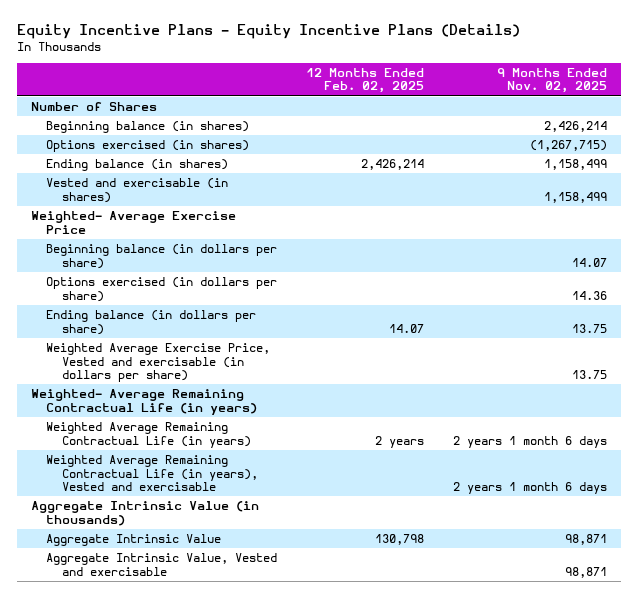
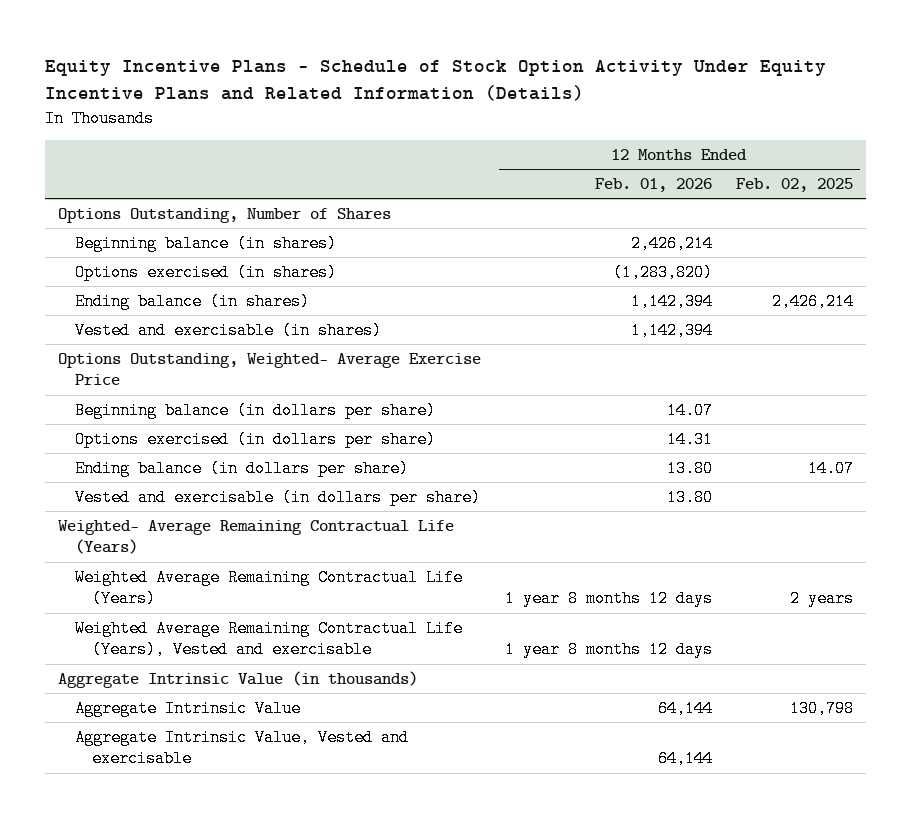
[16,24,520,40] Equity Incentive Plans - Equity Incentive Plans (Details) -> [45,60,827,102] Equity Incentive Plans - Schedule of Stock Option Activity Under Equity Incentive Plans and Related Information (Details)
[497,67,608,94] 9 Months Ended Nov. 02, 2025 -> none
none -> [595,178,713,193] Feb. 01, 2026
[31,102,158,112] Number of Shares -> [57,207,391,223] Options Outstanding, Number of Shares
[31,211,237,234] Weighted- Average Exercise Price -> [57,352,481,386] Options Outstanding, Weighted- Average Exercise Price
[46,343,271,383] Weighted Average Exercise Price, Vested and exercisable (in dollars per share) -> [74,488,481,506] Vested and exercisable (in dollars per share)
[31,389,258,415] Weighted- Average Remaining Contractual Life (in years) -> [57,519,454,555] Weighted- Average Remaining Contractual Life (Years)
[46,422,251,448] Weighted Average Remaining Contractual Life (in years) -> [74,568,463,608] Weighted Average Remaining Contractual Life (Years)
[46,455,258,492] Weighted Average Remaining Contractual Life (in years), Vested and exercisable -> [74,619,463,659] Weighted Average Remaining Contractual Life (Years), Vested and exercisable

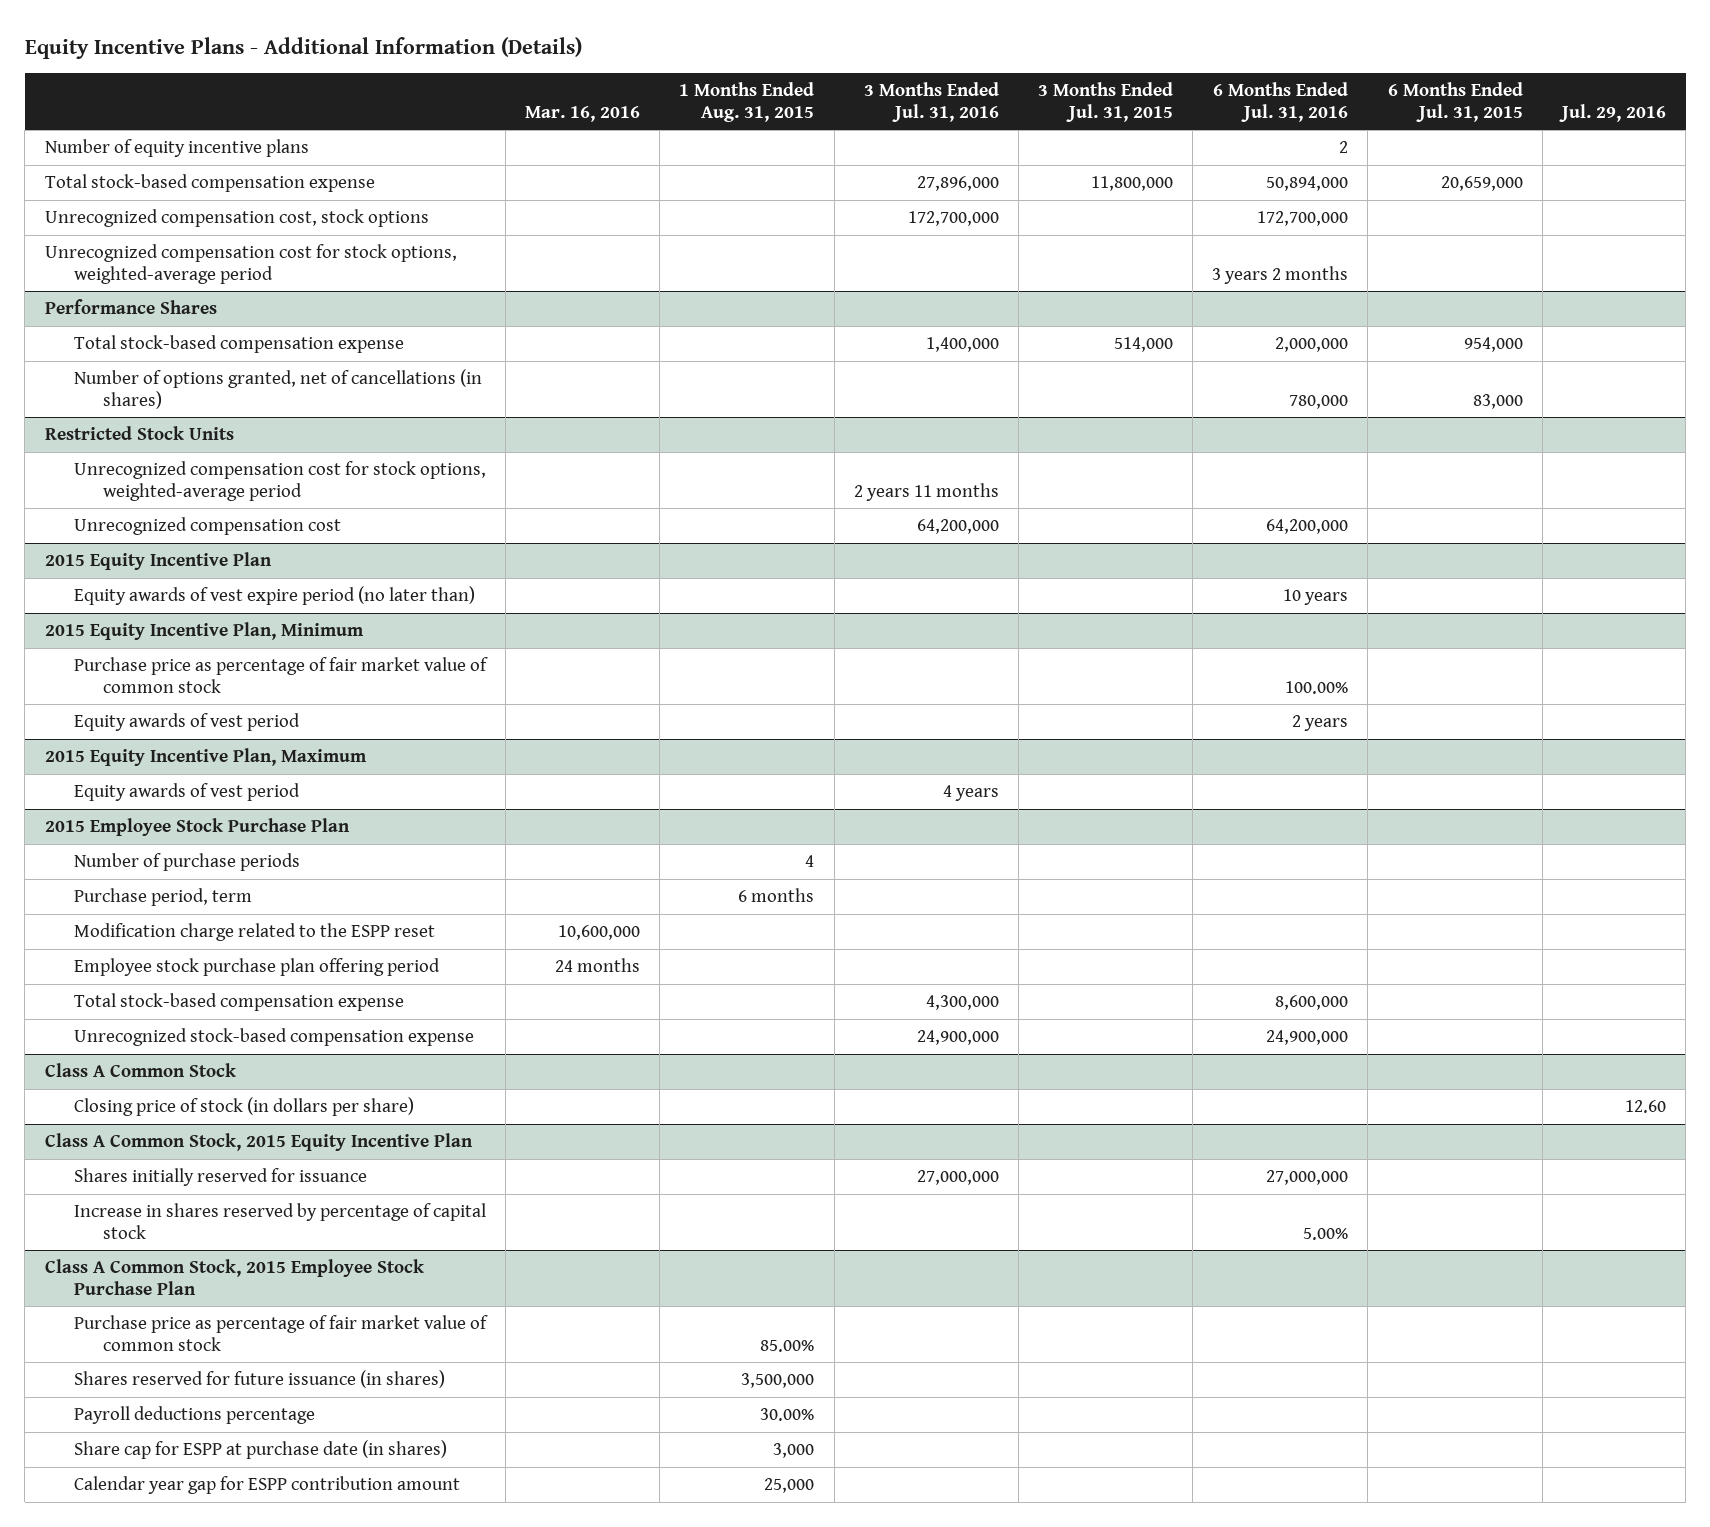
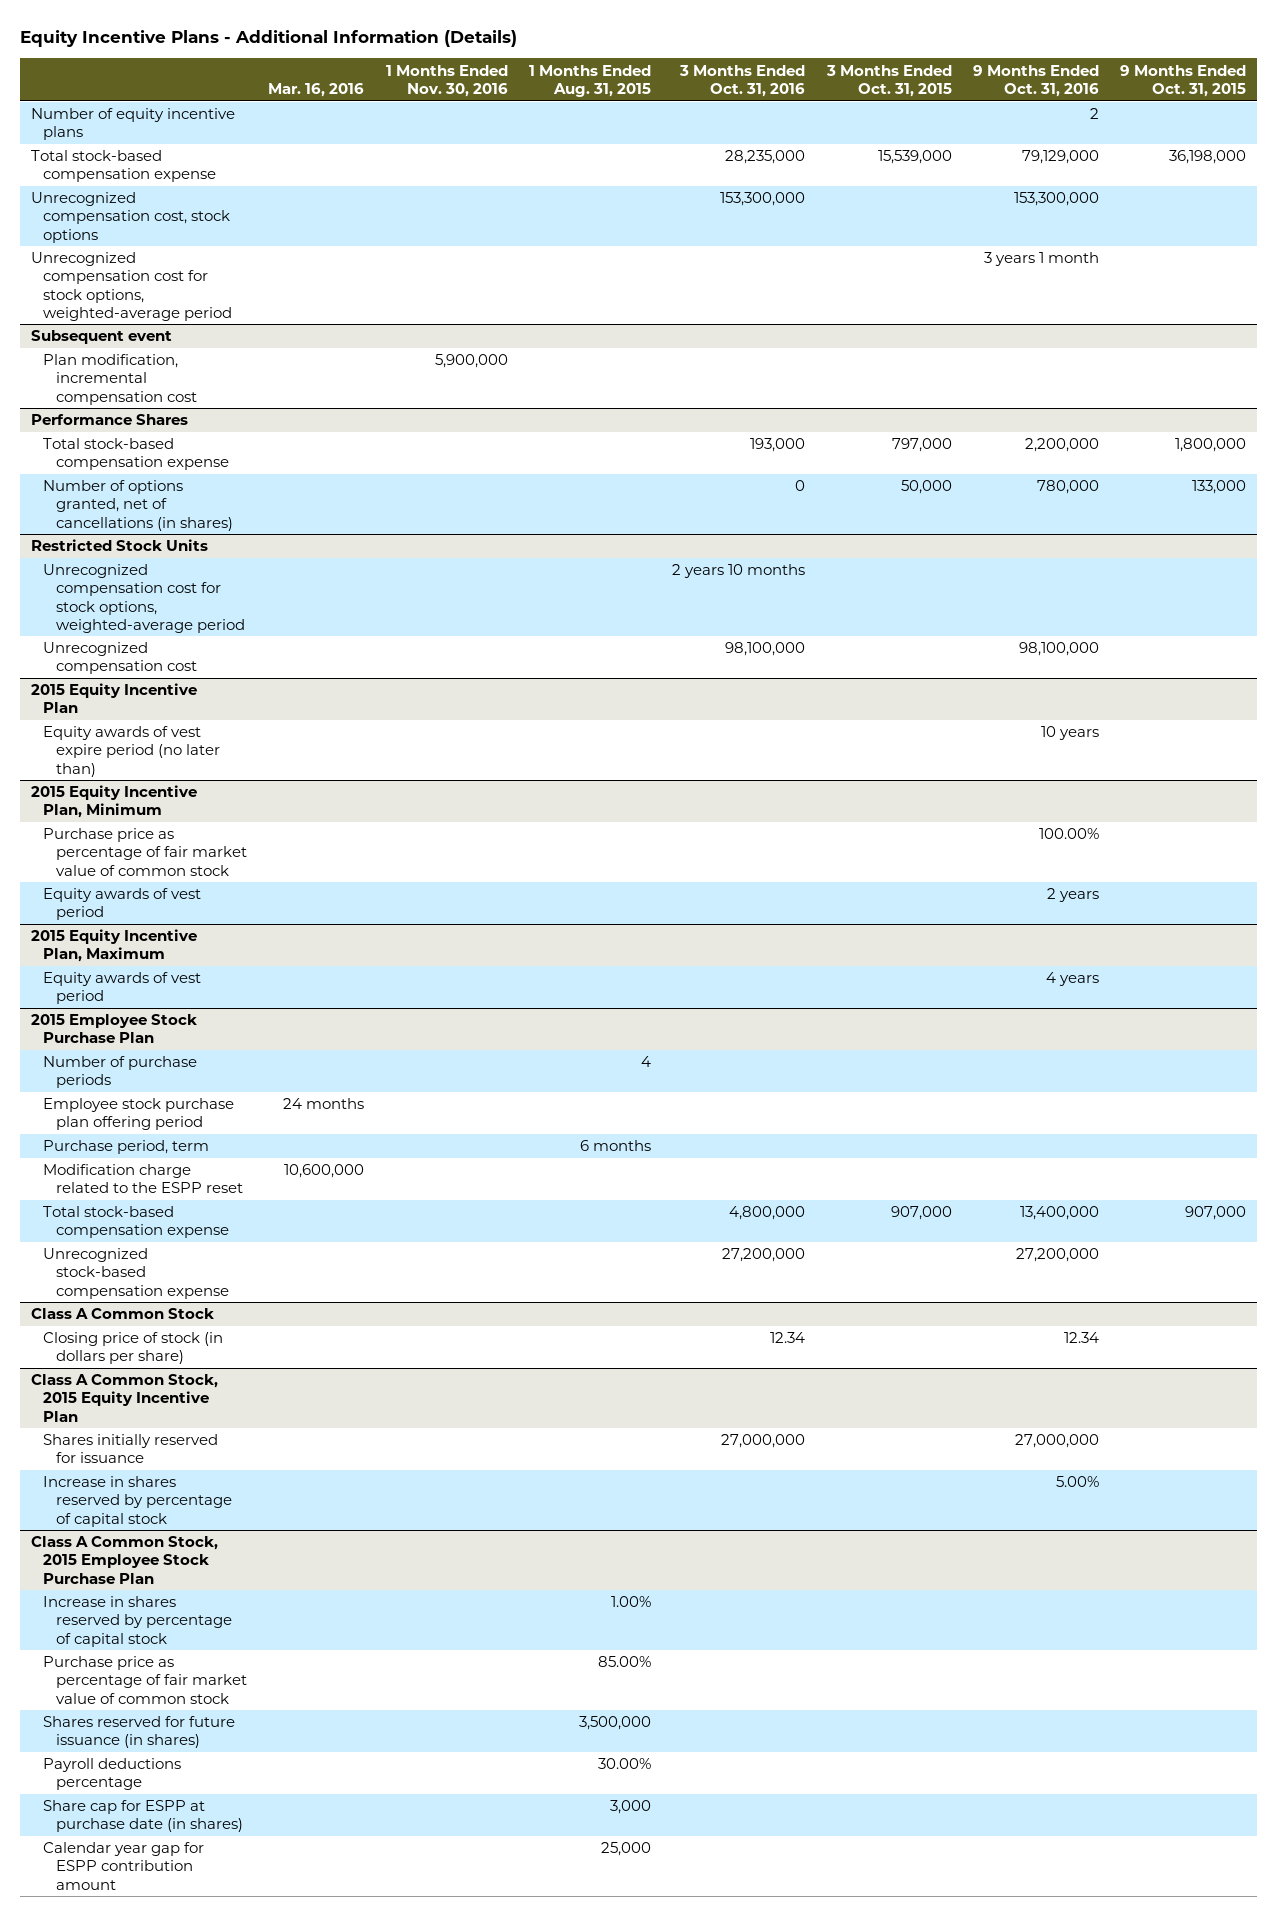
[863,82,999,123] 3 Months Ended Jul. 31, 2016 -> none
[1038,82,1174,123] 3 Months Ended Jul. 31, 2015 -> none
[1213,82,1349,123] 6 Months Ended Jul. 31, 2016 -> none
[1387,82,1523,123] 6 Months Ended Jul. 31, 2015 -> none
[1558,104,1666,123] Jul. 29, 2016 -> none
none -> [385,64,508,97] 1 Months Ended Nov. 30, 2016
none -> [679,64,806,97] 3 Months Ended Oct. 31, 2016
none -> [825,64,952,97] 3 Months Ended Oct. 31, 2015
none -> [973,64,1100,97] 9 Months Ended Oct. 31, 2016
none -> [1120,64,1247,97] 9 Months Ended Oct. 31, 2015
none -> [30,330,172,345] Subsequent event
none -> [43,354,198,405] Plan modification, incremental compensation cost
[73,958,440,977] Employee stock purchase plan offering period -> [43,1098,235,1131] Employee stock purchase plan offering period
none -> [43,1596,233,1647] Increase in shares reserved by percentage of capital stock

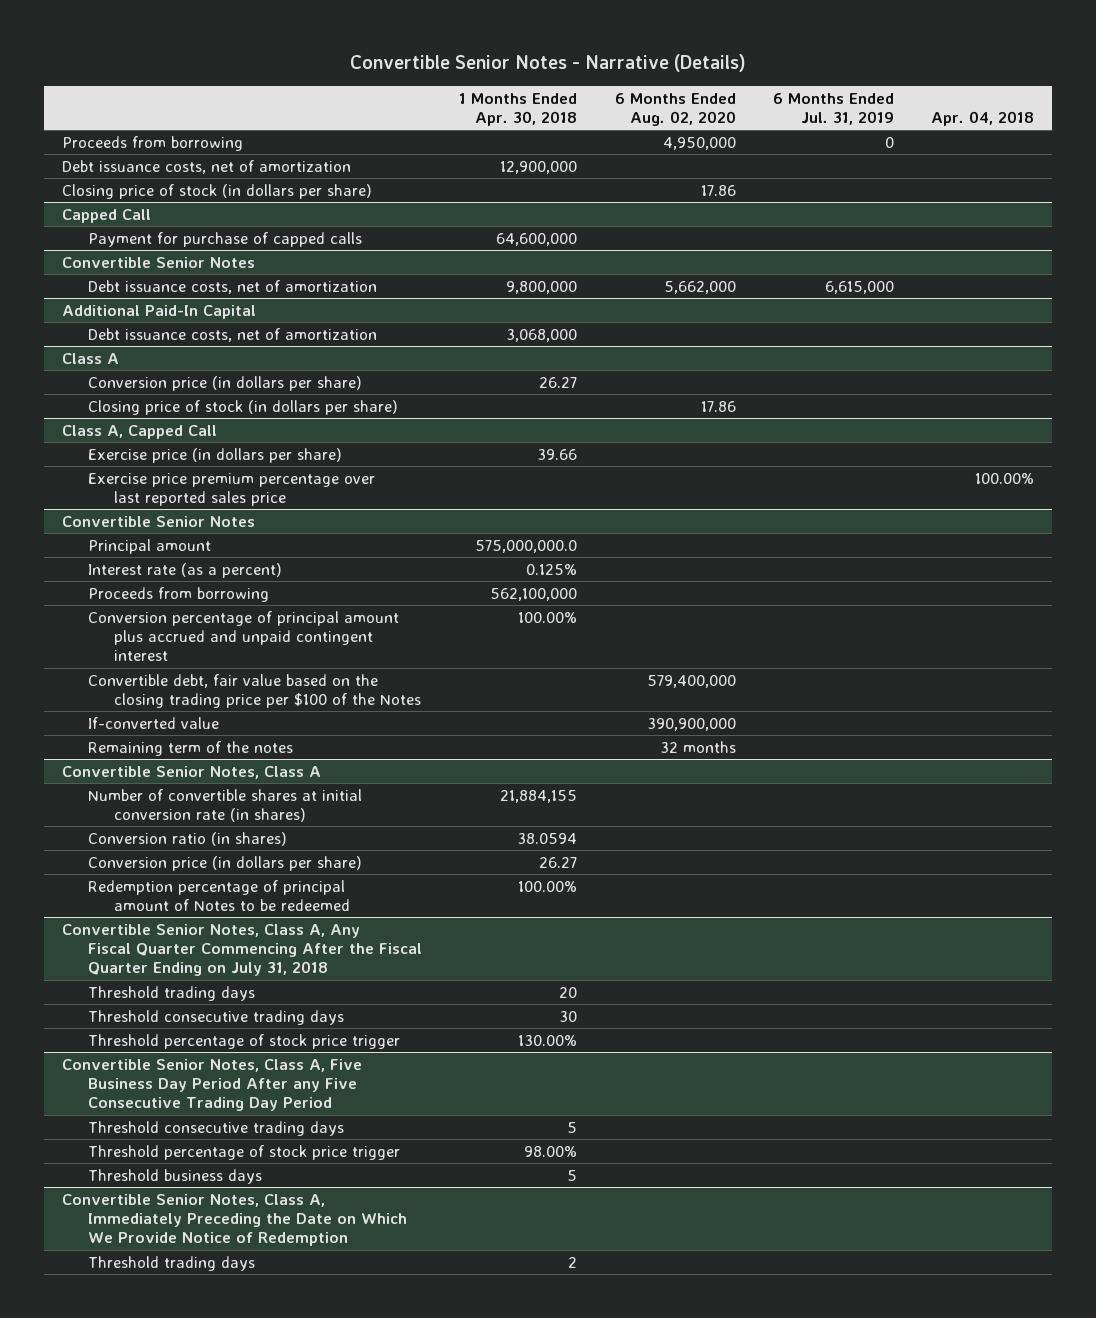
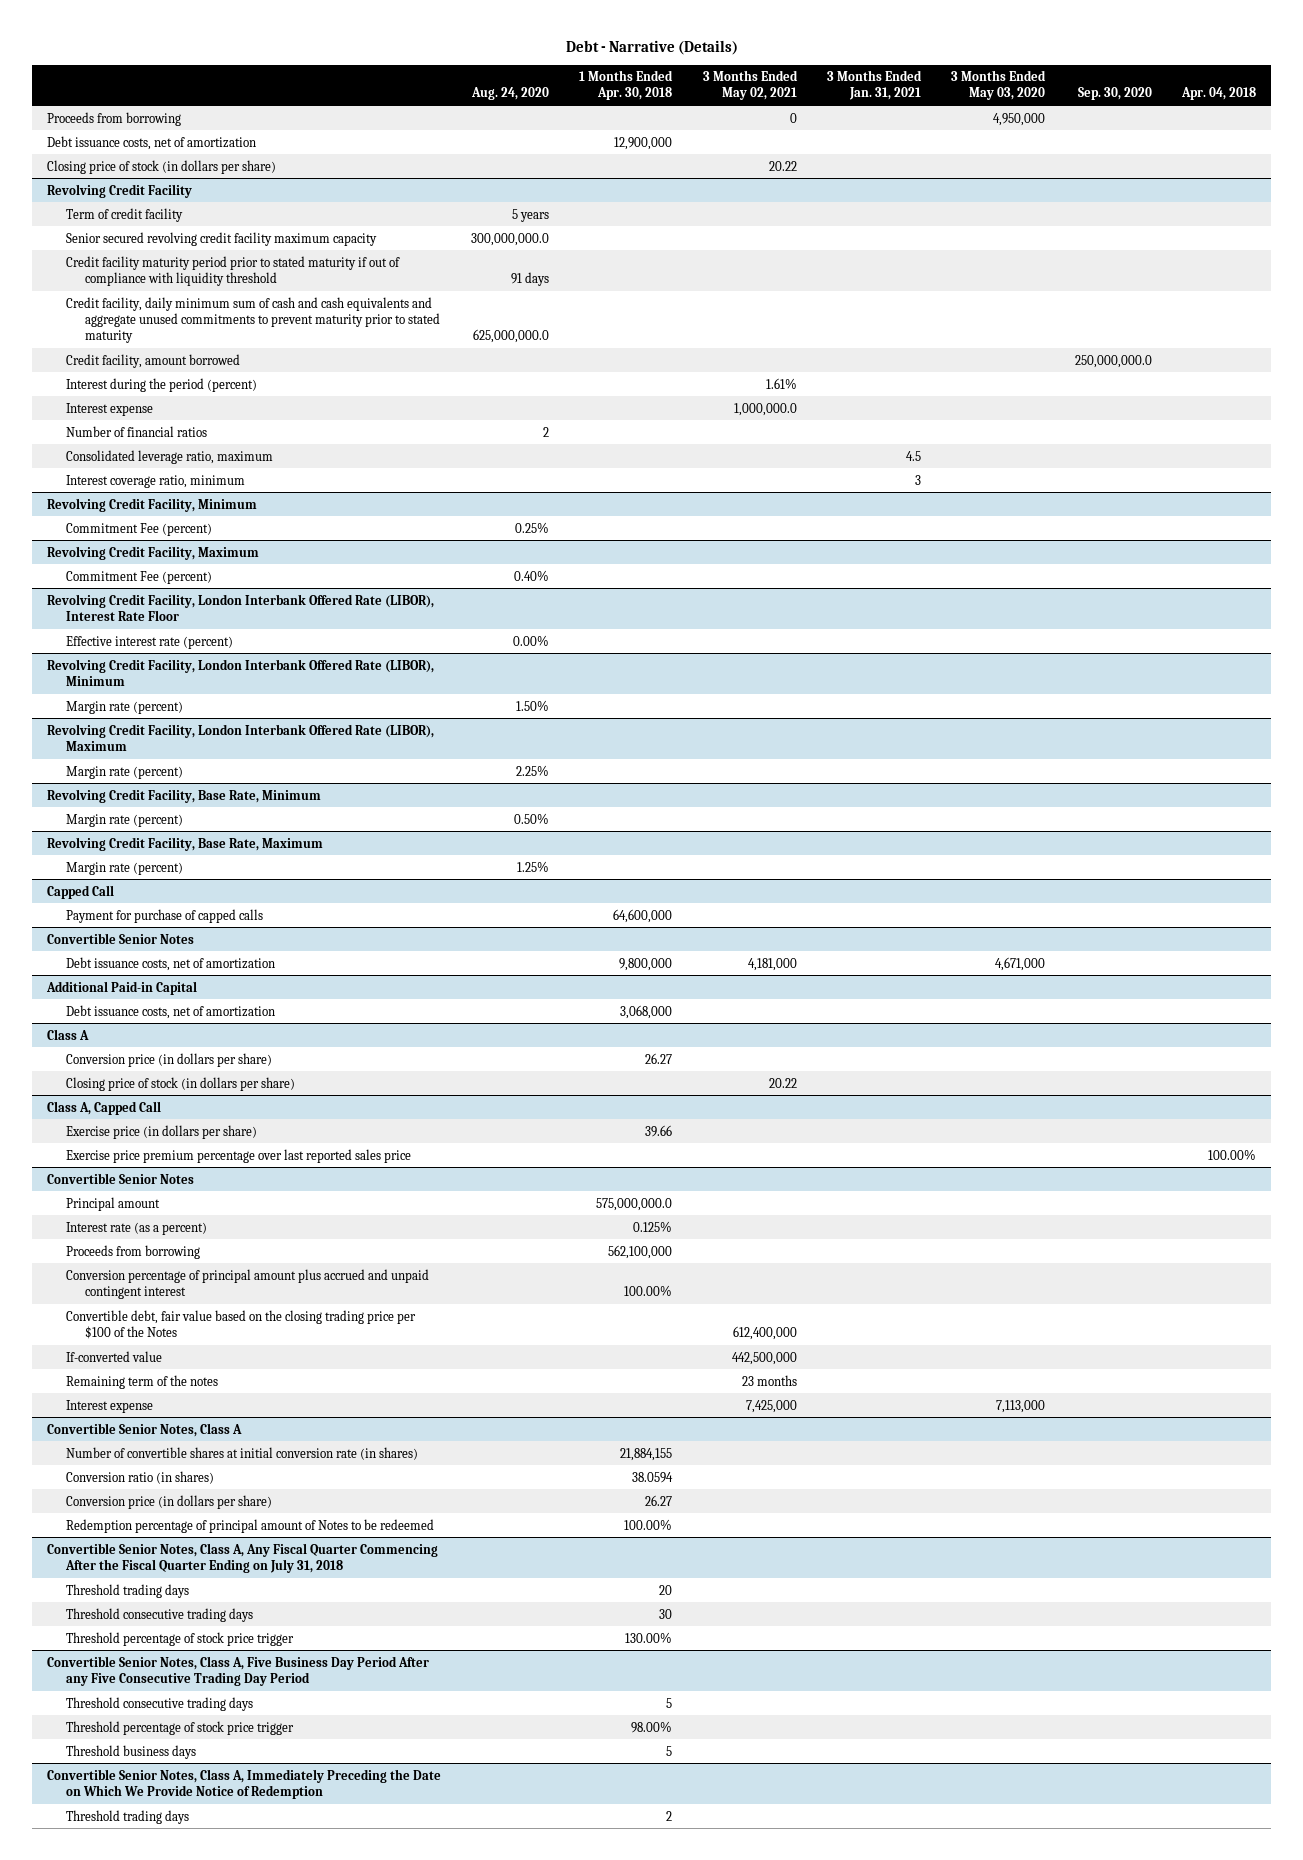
[349,54,746,73] Convertible Senior Notes - Narrative (Details) -> [565,40,738,56] Debt - Narrative (Details)
[614,92,736,126] 6 Months Ended Aug. 02, 2020 -> none
[772,92,894,125] 6 Months Ended Jul. 31, 2019 -> none
none -> [471,87,550,101] Aug. 24, 2020
none -> [702,70,798,101] 3 Months Ended May 02, 2021
none -> [826,70,922,101] 3 Months Ended Jan. 31, 2021
none -> [950,70,1046,101] 3 Months Ended May 03, 2020
none -> [1077,87,1152,101] Sep. 30, 2020
none -> [47,183,193,198] Revolving Credit Facility
none -> [66,207,184,222] Term of credit facility
none -> [66,231,378,246] Senior secured revolving credit facility maximum capacity
none -> [66,255,401,286] Credit facility maturity period prior to stated maturity if out of compliance with liquidity threshold
none -> [66,296,441,343] Credit facility, daily minimum sum of cash and cash equivalents and aggregate unused commitments to prevent maturity prior to stated maturity
none -> [66,353,241,368] Credit facility, amount borrowed
none -> [66,377,258,392] Interest during the period (percent)
none -> [66,402,154,416] Interest expense
none -> [66,425,208,437] Number of financial ratios
none -> [66,449,274,464] Consolidated leverage ratio, maximum
none -> [66,474,246,488] Interest coverage ratio, minimum
none -> [47,497,258,512] Revolving Credit Facility, Minimum
none -> [66,522,213,536] Commitment Fee (percent)
none -> [47,545,260,560] Revolving Credit Facility, Maximum
none -> [66,570,213,584] Commitment Fee (percent)
none -> [47,593,435,621] Revolving Credit Facility, London Interbank Offered Rate (LIBOR), Interest Rate Floor
none -> [66,635,234,649] Effective interest rate (percent)
none -> [47,658,435,686] Revolving Credit Facility, London Interbank Offered Rate (LIBOR), Minimum
none -> [66,700,184,714] Margin rate (percent)
none -> [47,723,435,751] Revolving Credit Facility, London Interbank Offered Rate (LIBOR), Maximum
none -> [66,765,184,779] Margin rate (percent)
none -> [47,788,322,803] Revolving Credit Facility, Base Rate, Minimum
none -> [66,813,184,827] Margin rate (percent)
none -> [47,836,324,851] Revolving Credit Facility, Base Rate, Maximum
none -> [66,861,184,875] Margin rate (percent)
[62,304,257,319] Additional Paid-In Capital -> [46,980,198,995] Additional Paid-in Capital
none -> [66,1399,154,1413] Interest expense

